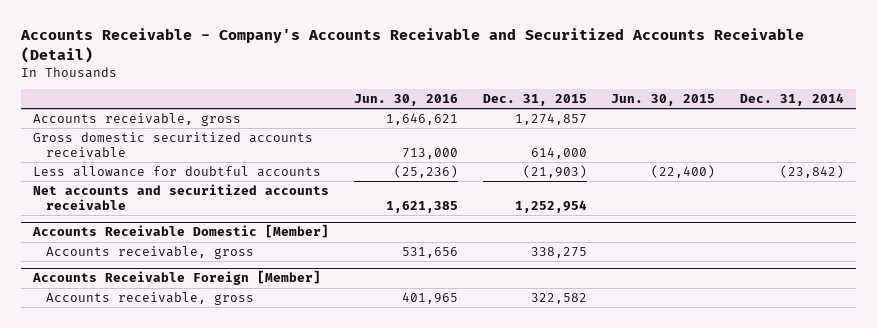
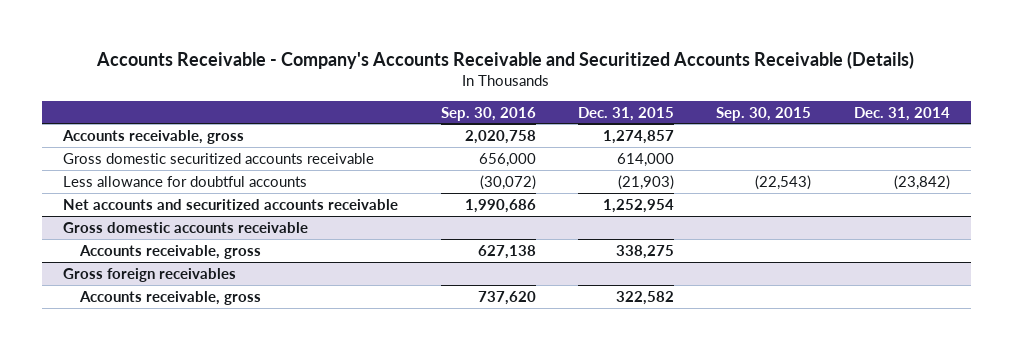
[19,28,804,63] Accounts Receivable - Company's Accounts Receivable and Securitized Accounts Receivable (Detail) -> [96,50,915,69] Accounts Receivable - Company's Accounts Receivable and Securitized Accounts Receivable (Details)
[353,94,458,107] Jun. 30, 2016 -> none
[611,94,716,107] Jun. 30, 2015 -> none
none -> [440,106,536,121] Sep. 30, 2016
none -> [716,106,812,121] Sep. 30, 2015
[32,224,330,239] Accounts Receivable Domestic [Member] -> [63,221,309,233] Gross domestic accounts receivable
[32,270,322,286] Accounts Receivable Foreign [Member] -> [63,267,237,282] Gross foreign receivables

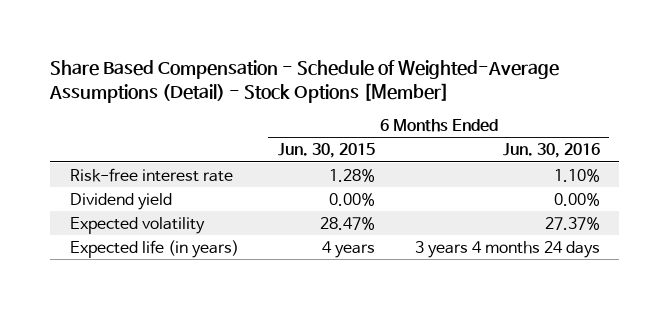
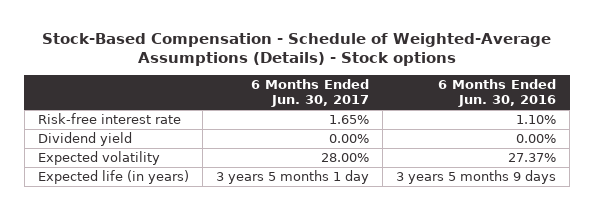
[49,60,560,104] Share Based Compensation - Schedule of Weighted-Average Assumptions (Detail) - Stock Options [Member] -> [42,32,552,66] Stock-Based Compensation - Schedule of Weighted-Average Assumptions (Details) - Stock options
[278,143,376,159] Jun. 30, 2015 -> none
none -> [251,79,370,108] 6 Months Ended Jun. 30, 2017
[414,240,600,258] 3 years 4 months 24 days -> [396,169,557,184] 3 years 5 months 9 days

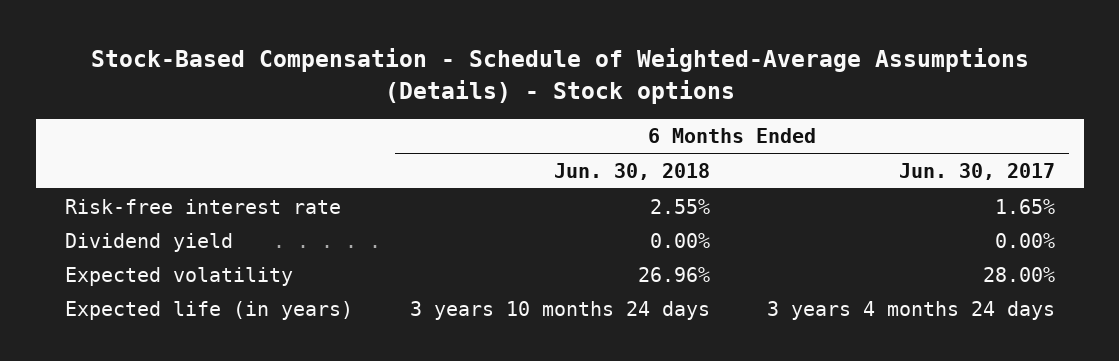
[438,79,557,108] 6 Months Ended Jun. 30, 2016 -> none
none -> [553,162,710,180] Jun. 30, 2018
[216,169,370,184] 3 years 5 months 1 day -> [766,300,1055,320] 3 years 4 months 24 days

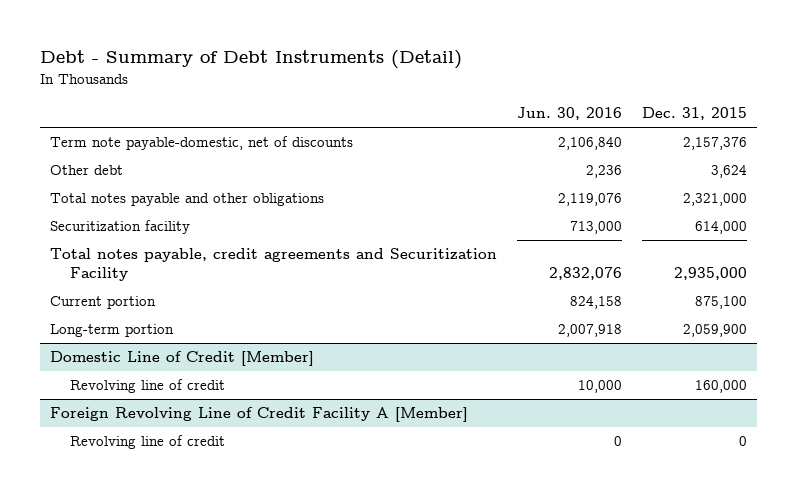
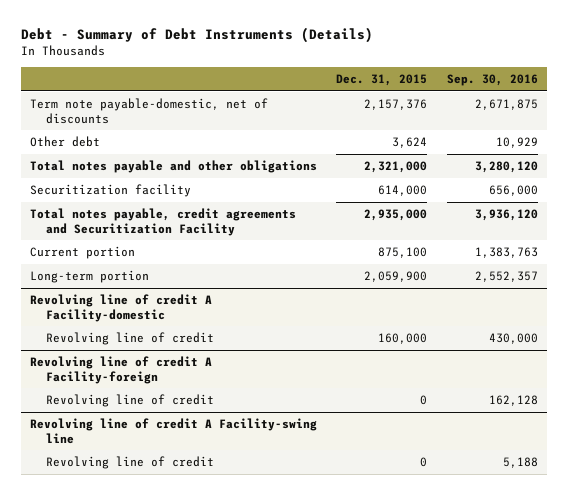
[39,50,462,70] Debt - Summary of Debt Instruments (Detail) -> [20,27,373,44] Debt - Summary of Debt Instruments (Details)
[517,107,623,121] Jun. 30, 2016 -> none
none -> [446,74,538,87] Sep. 30, 2016
[49,351,314,367] Domestic Line of Credit [Member] -> [30,293,213,322] Revolving line of credit A Facility-domestic
[49,407,468,423] Foreign Revolving Line of Credit Facility A [Member] -> [30,355,213,384] Revolving line of credit A Facility-foreign
none -> [30,417,318,444] Revolving line of credit A Facility-swing line
none -> [46,455,215,469] Revolving line of credit

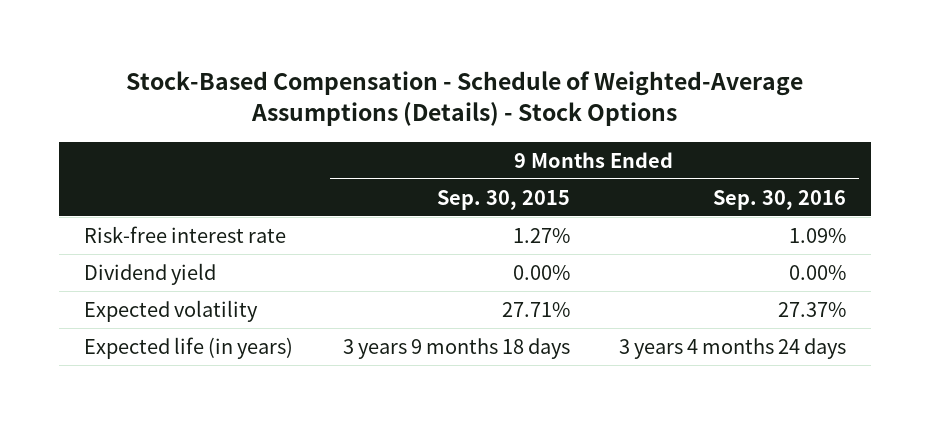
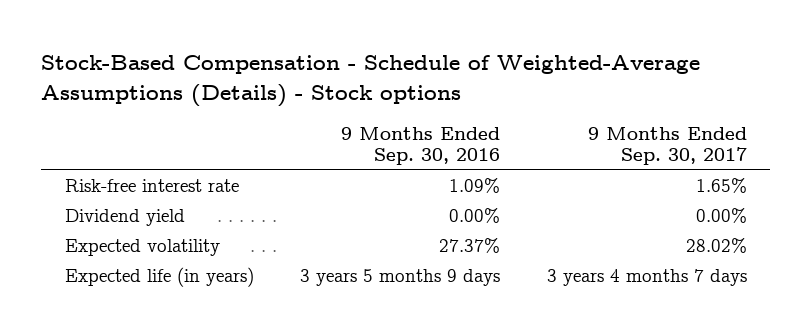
[126,71,804,127] Stock-Based Compensation - Schedule of Weighted-Average Assumptions (Details) - Stock Options -> [41,55,701,107] Stock-Based Compensation - Schedule of Weighted-Average Assumptions (Details) - Stock options
[436,189,570,210] Sep. 30, 2015 -> none
none -> [587,126,747,166] 9 Months Ended Sep. 30, 2017
[619,337,847,359] 3 years 4 months 24 days -> [300,269,501,287] 3 years 5 months 9 days

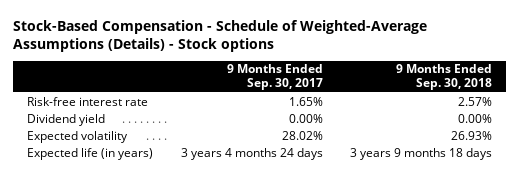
[341,126,501,166] 9 Months Ended Sep. 30, 2016 -> none
none -> [396,64,493,91] 9 Months Ended Sep. 30, 2018
[546,269,747,287] 3 years 4 months 7 days -> [180,147,323,160] 3 years 4 months 24 days

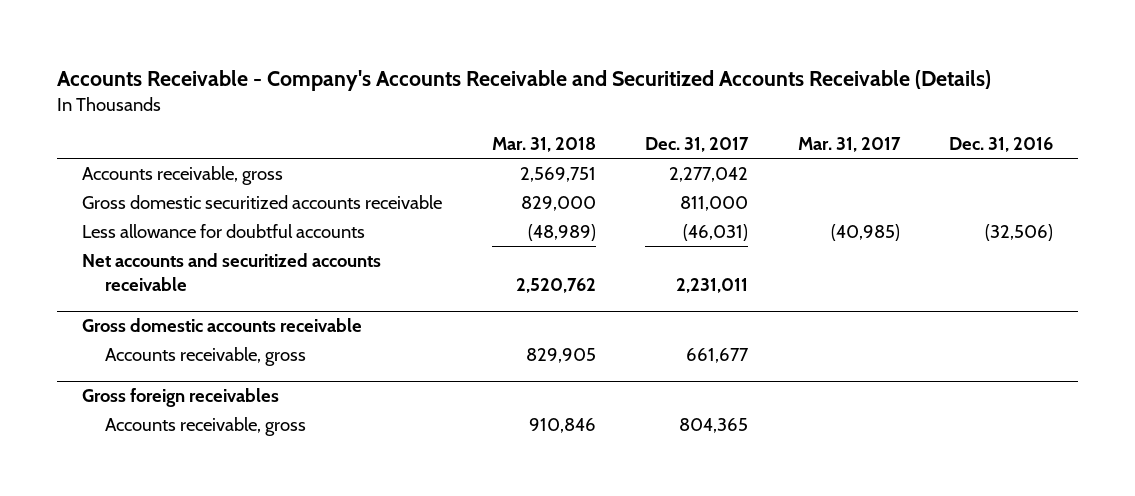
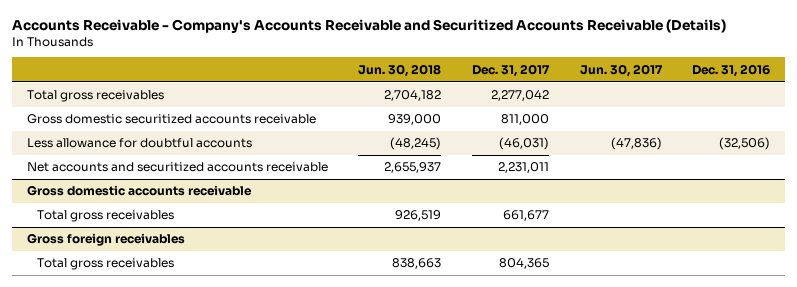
[491,137,596,153] Mar. 31, 2018 -> none
[797,137,901,153] Mar. 31, 2017 -> none
none -> [358,63,442,77] Jun. 30, 2018
none -> [579,63,663,77] Jun. 30, 2017
[82,165,284,185] Accounts receivable, gross -> [26,90,164,103] Total gross receivables
[105,346,307,366] Accounts receivable, gross -> [37,210,175,223] Total gross receivables
[105,416,307,436] Accounts receivable, gross -> [37,258,175,271] Total gross receivables

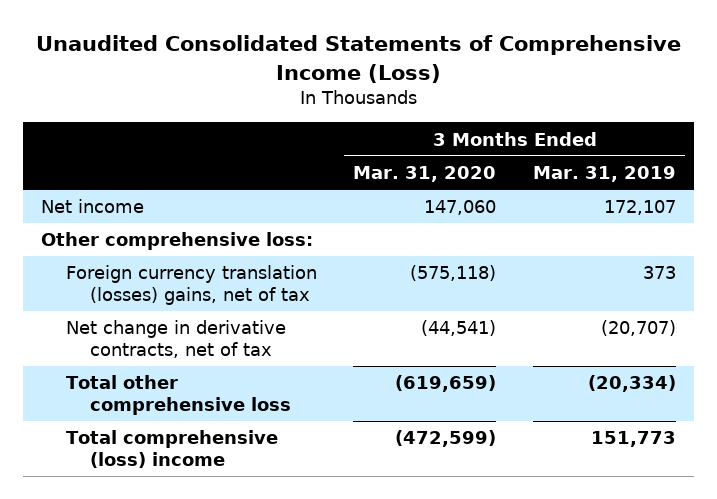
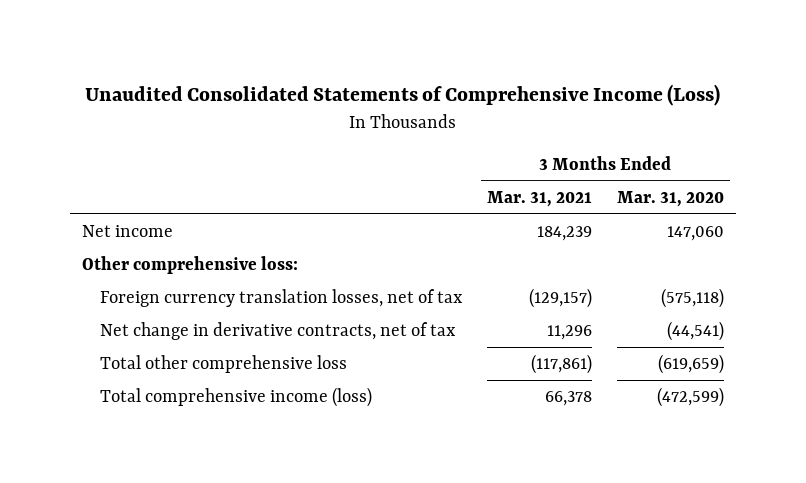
[532,165,676,182] Mar. 31, 2019 -> none
none -> [486,191,592,208] Mar. 31, 2021
[65,265,317,306] Foreign currency translation (losses) gains, net of tax -> [100,289,464,308] Foreign currency translation losses, net of tax
[65,430,278,469] Total comprehensive (loss) income -> [100,387,373,408] Total comprehensive income (loss)

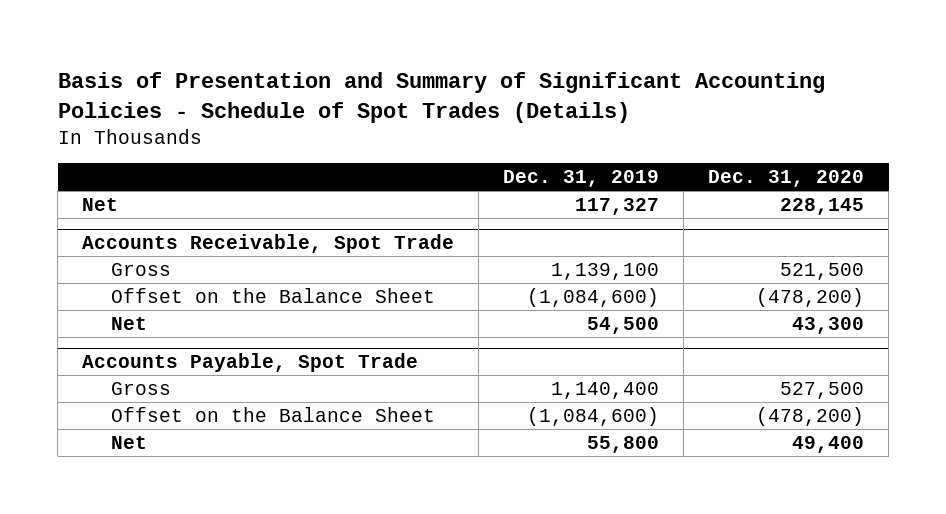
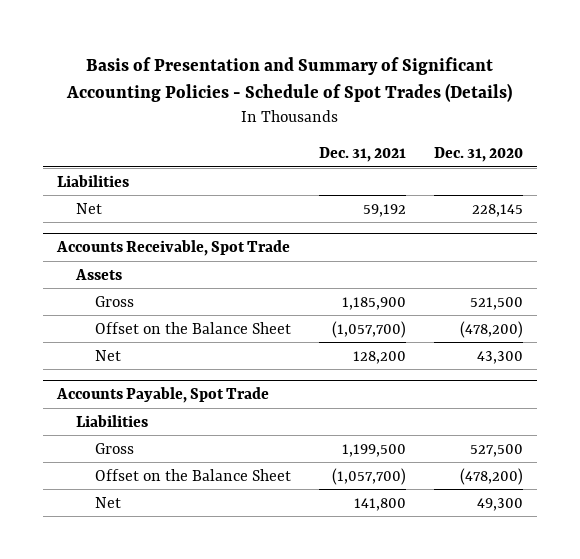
[503,169,660,187] Dec. 31, 2019 -> none
none -> [318,147,406,163] Dec. 31, 2021
none -> [57,174,130,187] Liabilities
none -> [75,268,123,280] Assets
none -> [76,414,149,427] Liabilities
[792,435,865,453] 49,400 -> [476,497,523,511] 49,300

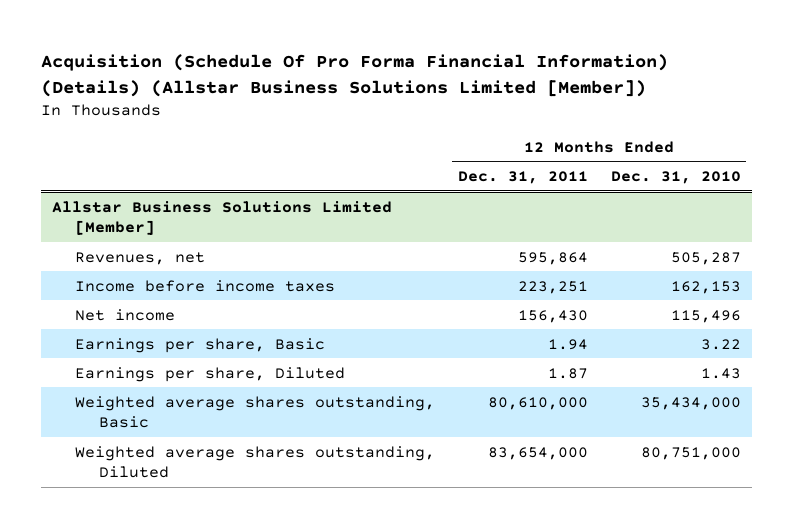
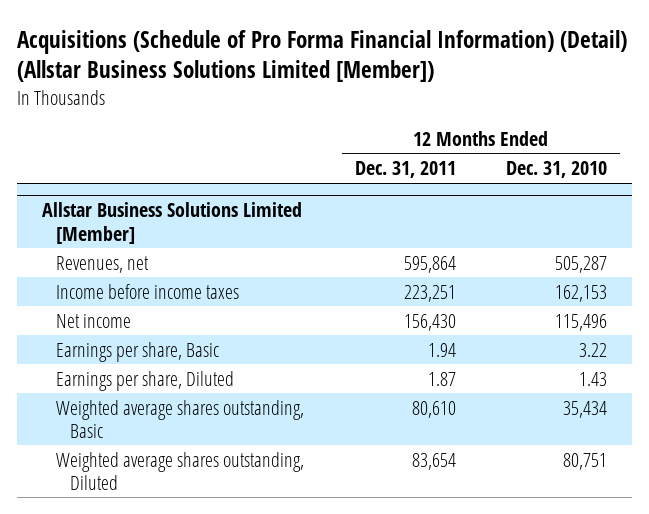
[40,53,668,97] Acquisition (Schedule Of Pro Forma Financial Information) (Details) (Allstar Business Solutions Limited [Member]) -> [17,29,628,83] Acquisitions (Schedule of Pro Forma Financial Information) (Detail) (Allstar Business Solutions Limited [Member])
[487,396,588,410] 80,610,000 -> [411,400,456,418] 80,610
[640,396,741,410] 35,434,000 -> [563,400,608,418] 35,434
[487,446,588,460] 83,654,000 -> [411,452,456,470] 83,654
[640,446,741,460] 80,751,000 -> [563,452,608,470] 80,751

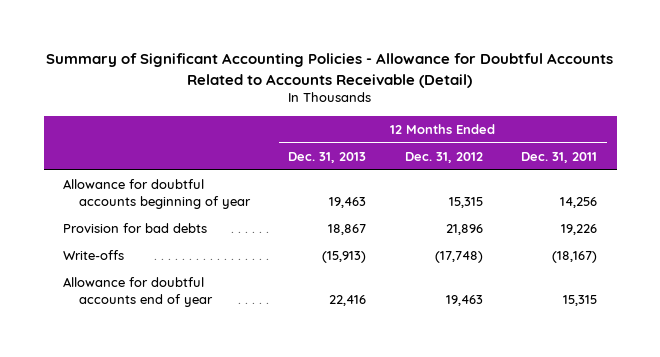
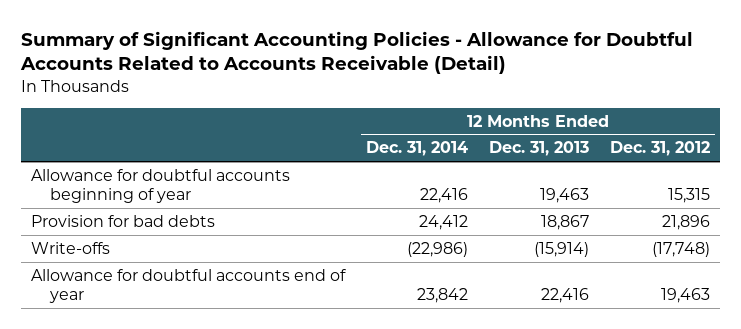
[521,151,598,163] Dec. 31, 2011 -> none
none -> [365,141,468,157] Dec. 31, 2014
[322,251,367,264] (15,913) -> [533,241,589,257] (15,914)

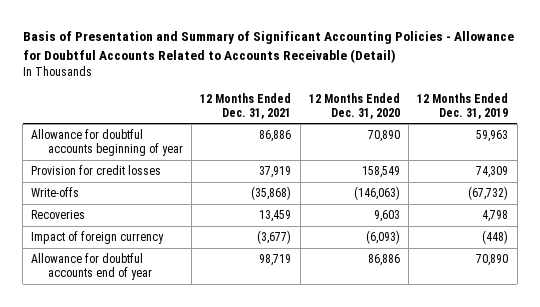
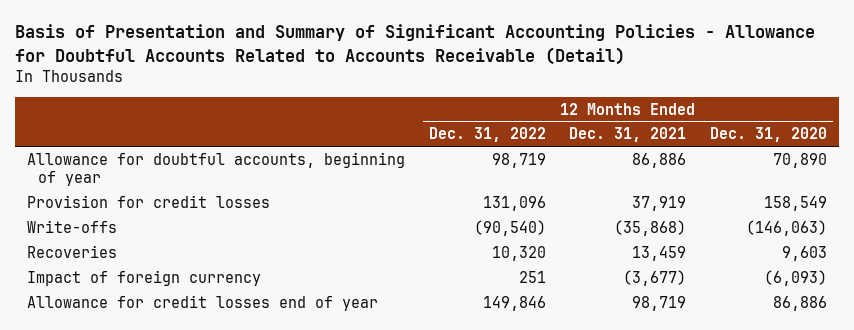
[417,92,509,119] 12 Months Ended Dec. 31, 2019 -> none
none -> [428,127,546,143] Dec. 31, 2022
[31,129,183,157] Allowance for doubtful accounts beginning of year -> [26,151,405,187] Allowance for doubtful accounts, beginning of year
[31,253,152,281] Allowance for doubtful accounts end of year -> [26,294,378,311] Allowance for credit losses end of year

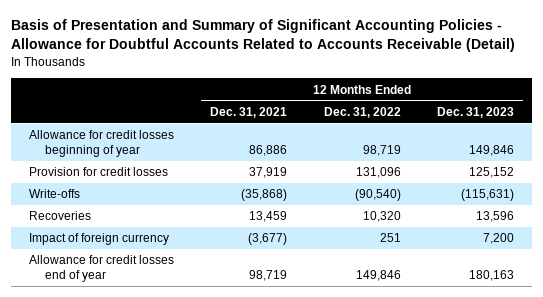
[709,127,827,143] Dec. 31, 2020 -> none
none -> [436,106,514,118] Dec. 31, 2023
[26,151,405,187] Allowance for doubtful accounts, beginning of year -> [29,130,175,157] Allowance for credit losses beginning of year

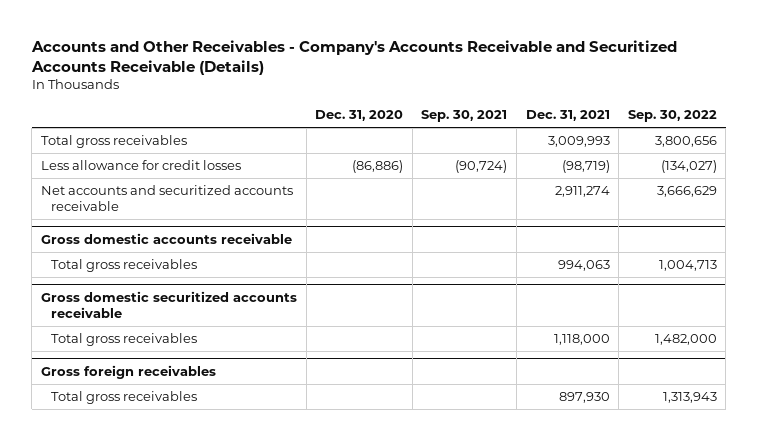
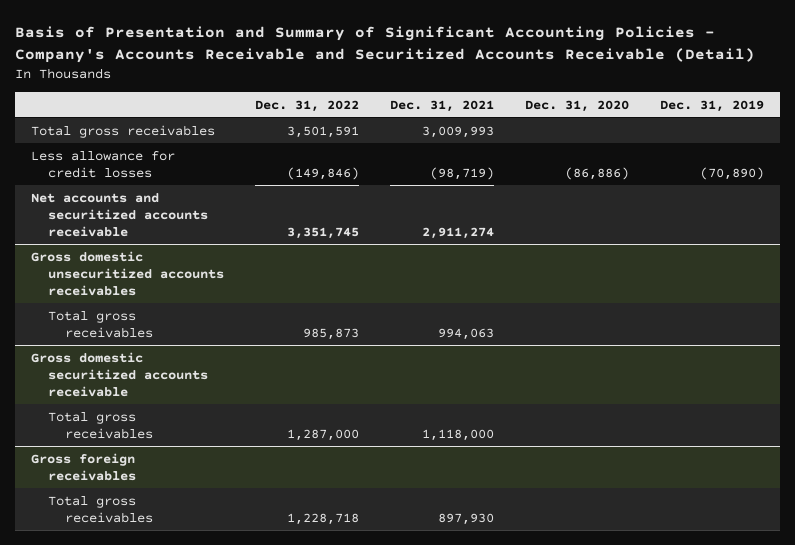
[30,39,677,75] Accounts and Other Receivables - Company's Accounts Receivable and Securitized Accounts Receivable (Details) -> [15,26,756,63] Basis of Presentation and Summary of Significant Accounting Policies - Company's Accounts Receivable and Securitized Accounts Receivable (Detail)
[421,110,508,123] Sep. 30, 2021 -> none
[627,110,717,123] Sep. 30, 2022 -> none
none -> [254,99,359,112] Dec. 31, 2022
none -> [660,99,765,112] Dec. 31, 2019
[40,233,292,245] Gross domestic accounts receivable -> [30,250,224,296] Gross domestic unsecuritized accounts receivables

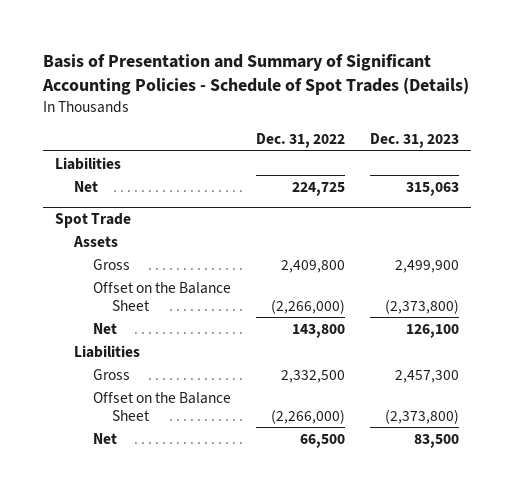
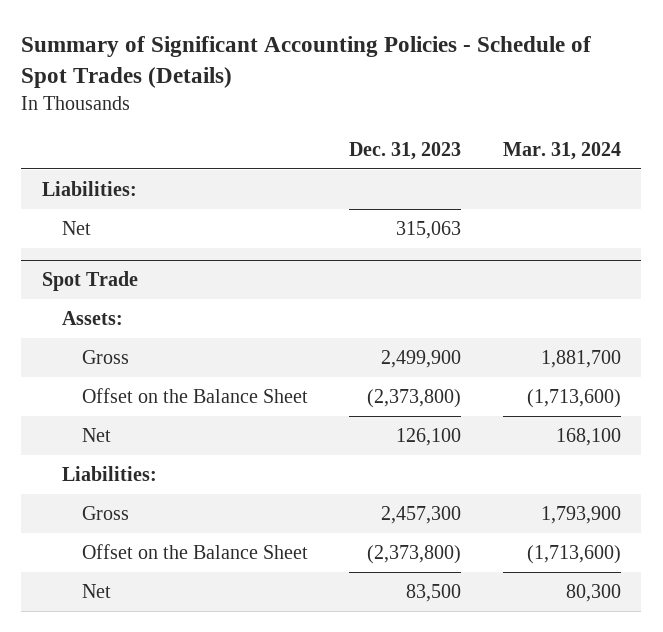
[41,53,469,96] Basis of Presentation and Summary of Significant Accounting Policies - Schedule of Spot Trades (Details) -> [21,36,592,89] Summary of Significant Accounting Policies - Schedule of Spot Trades (Details)
[255,133,345,149] Dec. 31, 2022 -> none
none -> [502,141,621,160] Mar. 31, 2024
[54,156,121,170] Liabilities -> [41,180,137,196] Liabilities:
[72,235,118,247] Assets -> [61,310,123,325] Assets:
[73,344,140,358] Liabilities -> [61,465,157,481] Liabilities:

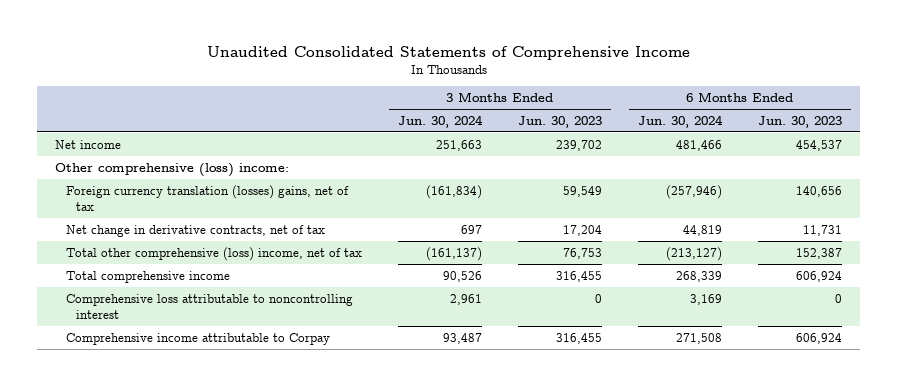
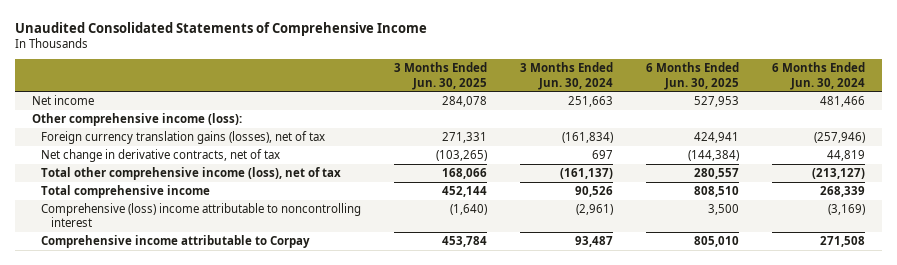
[517,115,602,128] Jun. 30, 2023 -> none
[758,115,843,128] Jun. 30, 2023 -> none
none -> [394,62,488,90] 3 Months Ended Jun. 30, 2025
none -> [646,62,740,90] 6 Months Ended Jun. 30, 2025
[55,162,290,177] Other comprehensive (loss) income: -> [31,112,242,126] Other comprehensive income (loss):
[65,184,349,211] Foreign currency translation (losses) gains, net of tax -> [41,130,326,144] Foreign currency translation gains (losses), net of tax
[65,246,362,261] Total other comprehensive (loss) income, net of tax -> [41,166,342,180] Total other comprehensive income (loss), net of tax
[65,293,353,319] Comprehensive loss attributable to noncontrolling interest -> [41,202,362,228] Comprehensive (loss) income attributable to noncontrolling interest
[449,293,482,305] 2,961 -> [576,203,614,215] (2,961)
[690,293,723,305] 3,169 -> [828,203,866,215] (3,169)

